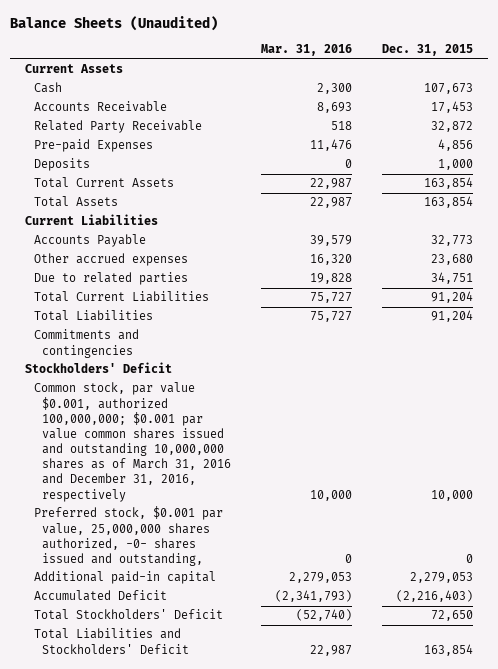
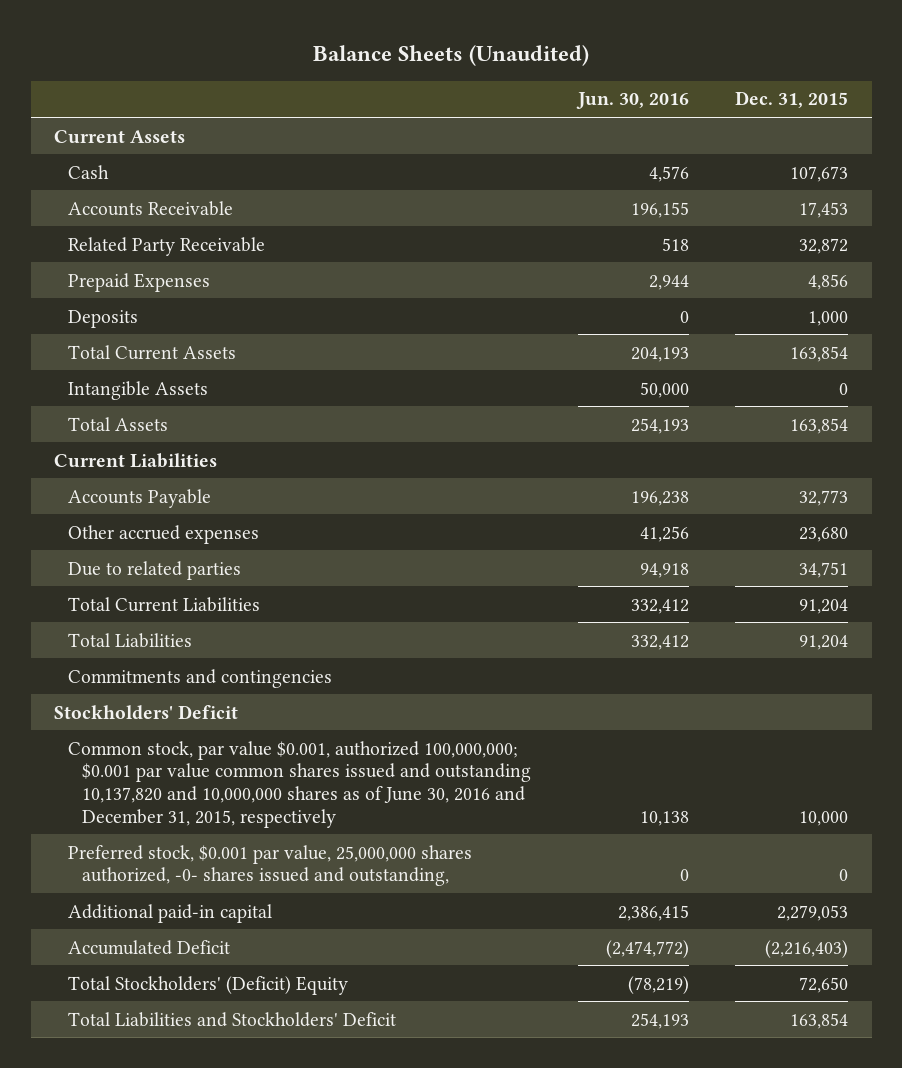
[261,44,353,57] Mar. 31, 2016 -> none
none -> [575,92,689,110] Jun. 30, 2016
[33,139,153,153] Pre-paid Expenses -> [67,272,210,292] Prepaid Expenses
none -> [67,380,208,400] Intangible Assets
[33,382,232,502] Common stock, par value $0.001, authorized 100,000,000; $0.001 par value common shares issued and outstanding 10,000,000 shares as of March 31, 2016 and December 31, 2016, respectively -> [67,740,531,828] Common stock, par value $0.001, authorized 100,000,000; $0.001 par value common shares issued and outstanding 10,137,820 and 10,000,000 shares as of June 30, 2016 and December 31, 2015, respectively
[33,609,223,621] Total Stockholders' Deficit -> [67,975,348,995] Total Stockholders' (Deficit) Equity

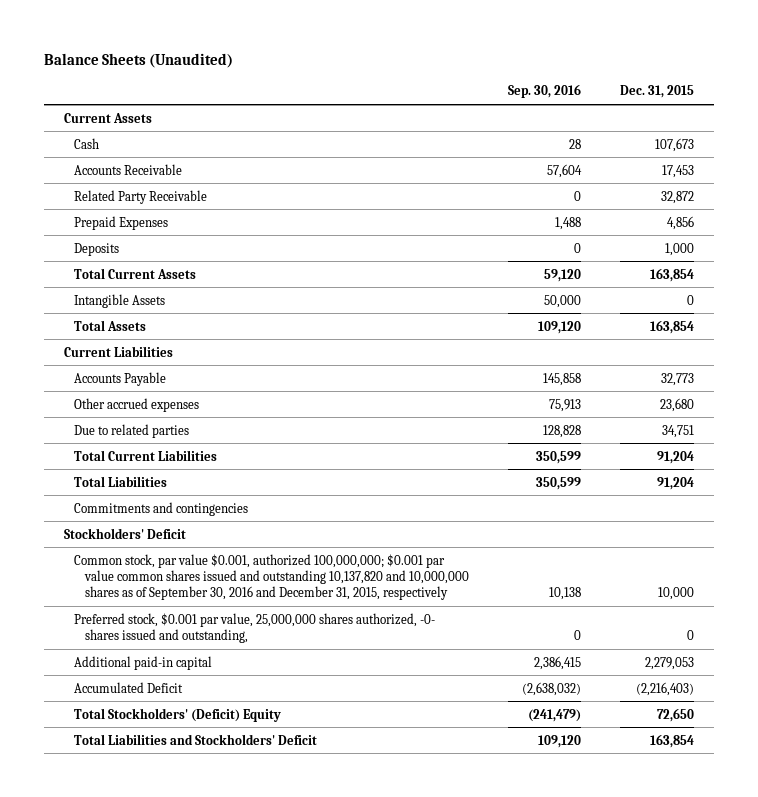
[575,92,689,110] Jun. 30, 2016 -> none
none -> [508,84,582,99] Sep. 30, 2016
[67,740,531,828] Common stock, par value $0.001, authorized 100,000,000; $0.001 par value common shares issued and outstanding 10,137,820 and 10,000,000 shares as of June 30, 2016 and December 31, 2015, respectively -> [74,553,470,600] Common stock, par value $0.001, authorized 100,000,000; $0.001 par value common shares issued and outstanding 10,137,820 and 10,000,000 shares as of September 30, 2016 and December 31, 2015, respectively

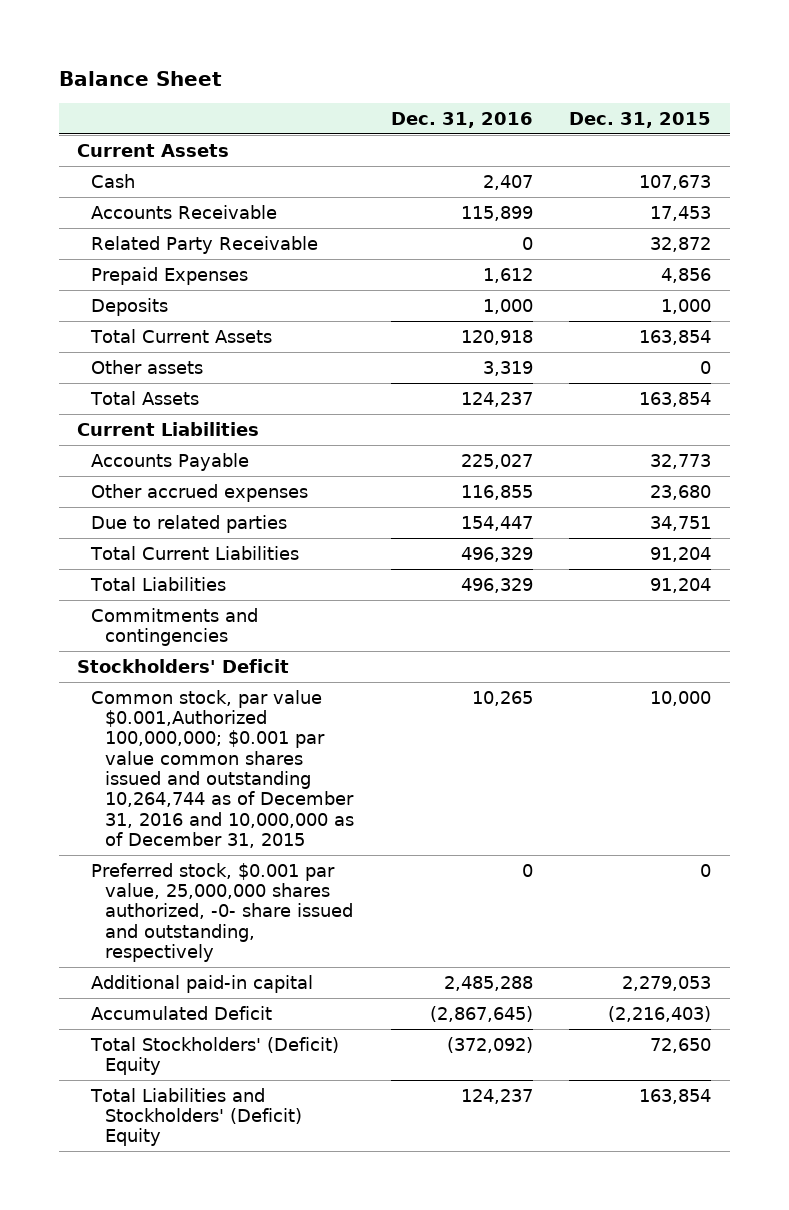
[44,52,234,68] Balance Sheets (Unaudited) -> [58,70,222,86] Balance Sheet
[508,84,582,99] Sep. 30, 2016 -> none
none -> [390,111,533,128] Dec. 31, 2016
[74,293,166,308] Intangible Assets -> none
none -> [91,359,204,374] Other assets
[74,553,470,600] Common stock, par value $0.001, authorized 100,000,000; $0.001 par value common shares issued and outstanding 10,137,820 and 10,000,000 shares as of September 30, 2016 and December 31, 2015, respectively -> [91,689,354,849] Common stock, par value $0.001,Authorized 100,000,000; $0.001 par value common shares issued and outstanding 10,264,744 as of December 31, 2016 and 10,000,000 as of December 31, 2015
[74,612,436,643] Preferred stock, $0.001 par value, 25,000,000 shares authorized, -0- shares issued and outstanding, -> [91,862,353,963] Preferred stock, $0.001 par value, 25,000,000 shares authorized, -0- share issued and outstanding, respectively
[74,733,318,745] Total Liabilities and Stockholders' Deficit -> [90,1087,302,1147] Total Liabilities and Stockholders' (Deficit) Equity

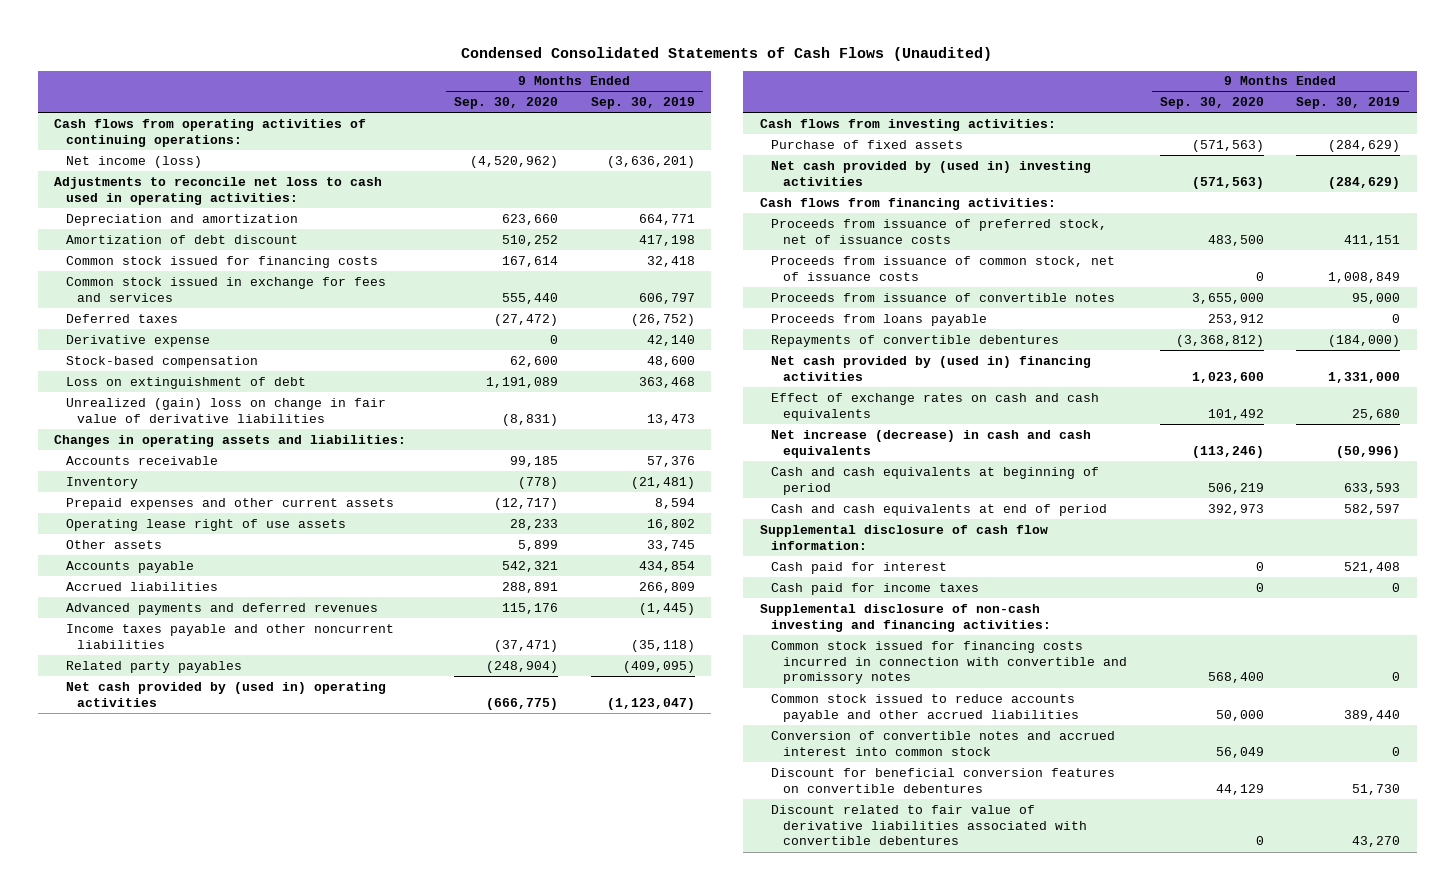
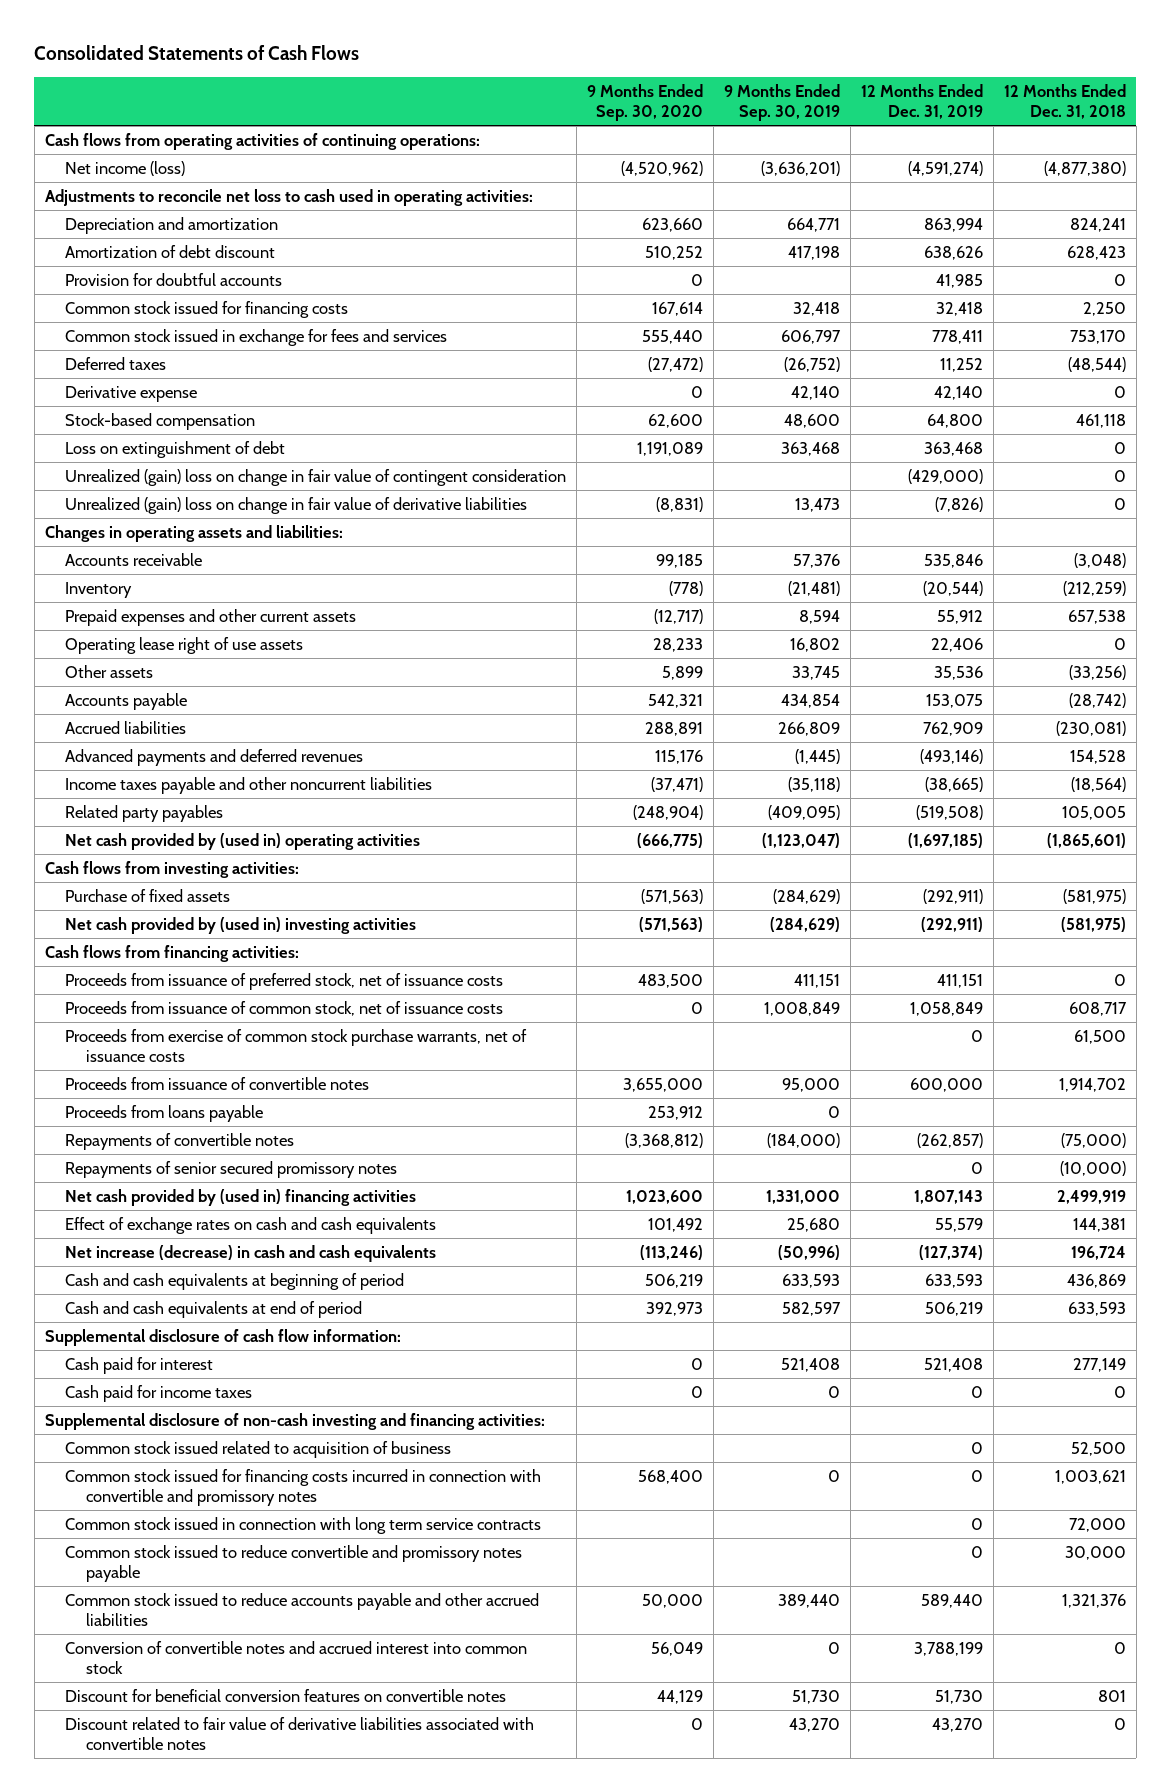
[461,46,993,61] Condensed Consolidated Statements of Cash Flows (Unaudited) -> [34,45,360,61] Consolidated Statements of Cash Flows
none -> [861,83,984,119] 12 Months Ended Dec. 31, 2019
none -> [1004,83,1127,119] 12 Months Ended Dec. 31, 2018
none -> [65,272,283,286] Provision for doubtful accounts
none -> [65,468,567,486] Unrealized (gain) loss on change in fair value of contingent consideration
none -> [65,1028,528,1063] Proceeds from exercise of common stock purchase warrants, net of issuance costs
[771,334,1060,347] Repayments of convertible debentures -> [65,1132,295,1150] Repayments of convertible notes
none -> [65,1160,398,1178] Repayments of senior secured promissory notes
none -> [65,1440,452,1458] Common stock issued related to acquisition of business
none -> [65,1516,542,1534] Common stock issued in connection with long term service contracts
none -> [65,1544,523,1583] Common stock issued to reduce convertible and promissory notes payable
[771,767,1116,793] Discount for beneficial conversion features on convertible debentures -> [65,1688,507,1702] Discount for beneficial conversion features on convertible notes
[771,804,1088,846] Discount related to fair value of derivative liabilities associated with convertible debentures -> [65,1716,535,1751] Discount related to fair value of derivative liabilities associated with convertible notes

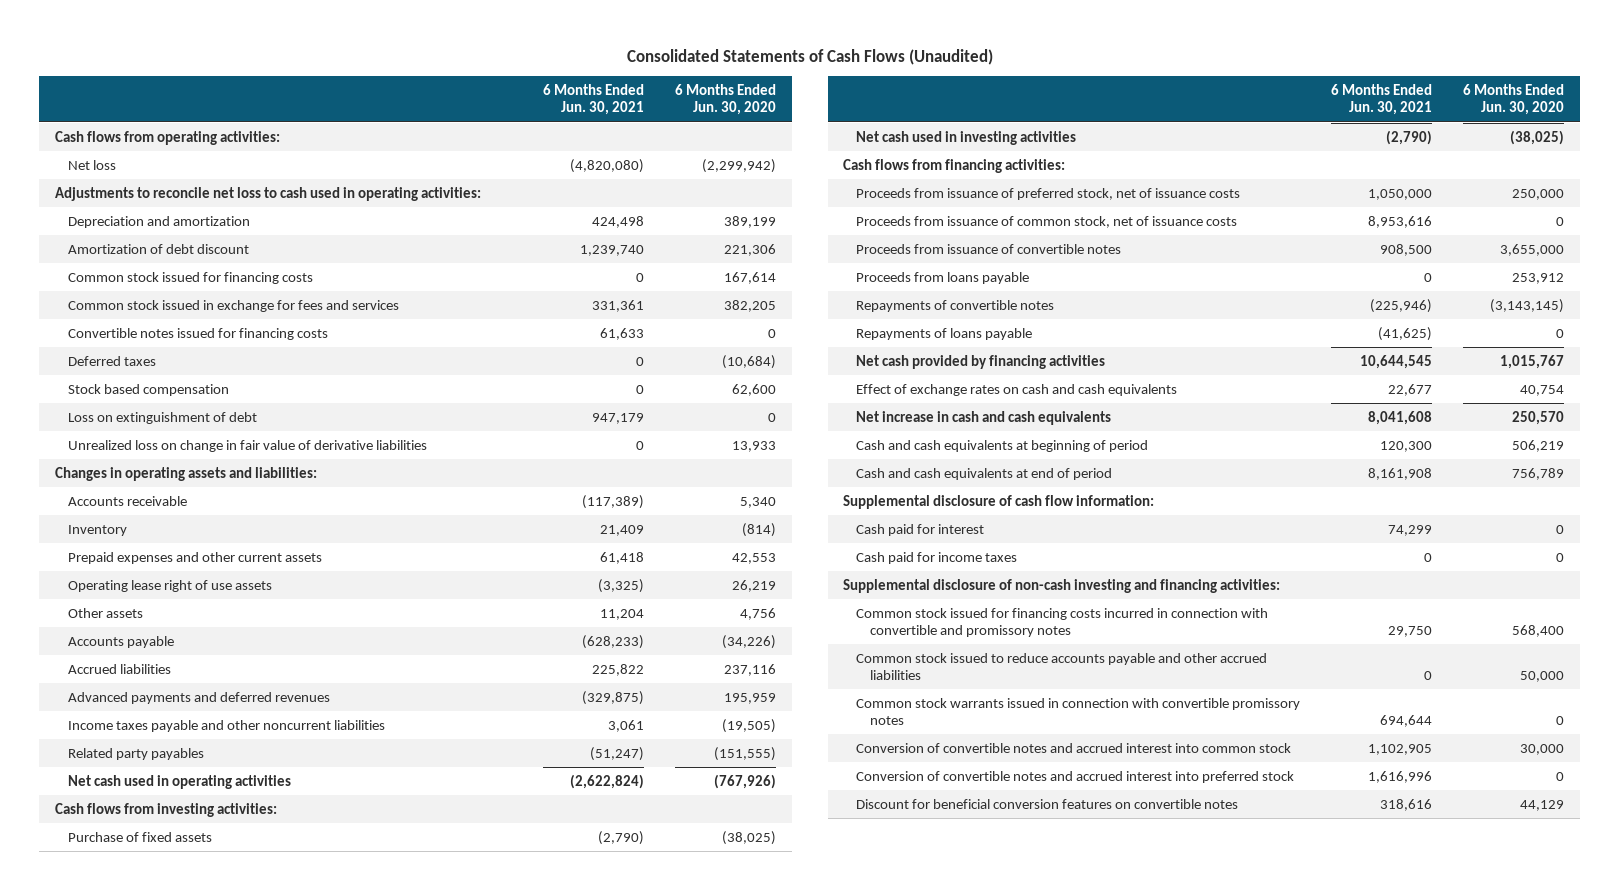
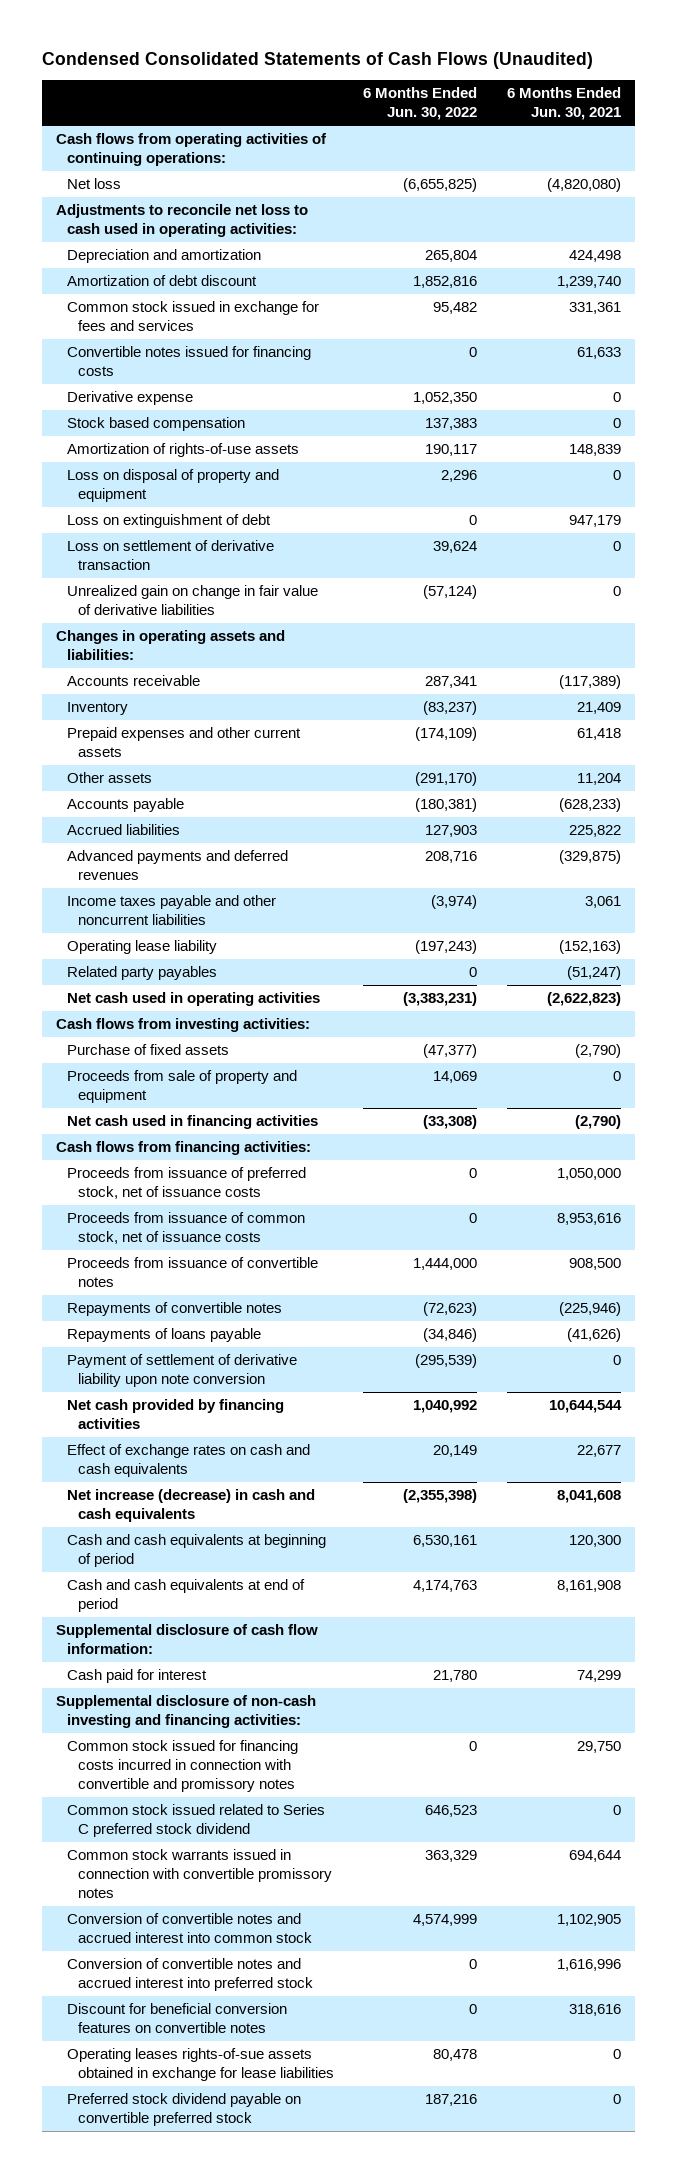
[626,48,993,65] Consolidated Statements of Cash Flows (Unaudited) -> [41,52,593,70] Condensed Consolidated Statements of Cash Flows (Unaudited)
[675,83,777,116] 6 Months Ended Jun. 30, 2020 -> none
none -> [363,87,478,121] 6 Months Ended Jun. 30, 2022
[55,130,281,145] Cash flows from operating activities: -> [56,133,328,167] Cash flows from operating activities of continuing operations:
[68,271,314,284] Common stock issued for financing costs -> none
[68,355,157,366] Deferred taxes -> none
none -> [67,391,194,406] Derivative expense
none -> [67,443,300,458] Amortization of rights-of-use assets
none -> [67,469,280,503] Loss on disposal of property and equipment
none -> [67,540,275,571] Loss on settlement of derivative transaction
[68,439,428,452] Unrealized loss on change in fair value of derivative liabilities -> [67,585,319,616] Unrealized gain on change in fair value of derivative liabilities
[68,579,273,592] Operating lease right of use assets -> none
none -> [67,940,218,955] Operating lease liability
[570,773,645,789] (2,622,824) -> [546,992,621,1007] (2,622,823)
none -> [67,1070,298,1104] Proceeds from sale of property and equipment
[856,130,1077,145] Net cash used in investing activities -> [67,1115,319,1130] Net cash used in financing activities
[856,271,1030,284] Proceeds from loans payable -> none
[1378,326,1433,341] (41,625) -> [566,1328,621,1343] (41,626)
none -> [67,1354,298,1388] Payment of settlement of derivative liability upon note conversion
[1360,354,1433,369] 10,644,545 -> [548,1400,622,1414] 10,644,544
[856,410,1112,425] Net increase in cash and cash equivalents -> [67,1489,316,1523] Net increase (decrease) in cash and cash equivalents
[856,551,1018,564] Cash paid for income taxes -> none
[856,652,1268,681] Common stock issued to reduce accounts payable and other accrued liabilities -> none
none -> [67,1804,326,1838] Common stock issued related to Series C preferred stock dividend
none -> [67,2048,335,2082] Operating leases rights-of-sue assets obtained in exchange for lease liabilities
none -> [67,2093,302,2127] Preferred stock dividend payable on convertible preferred stock

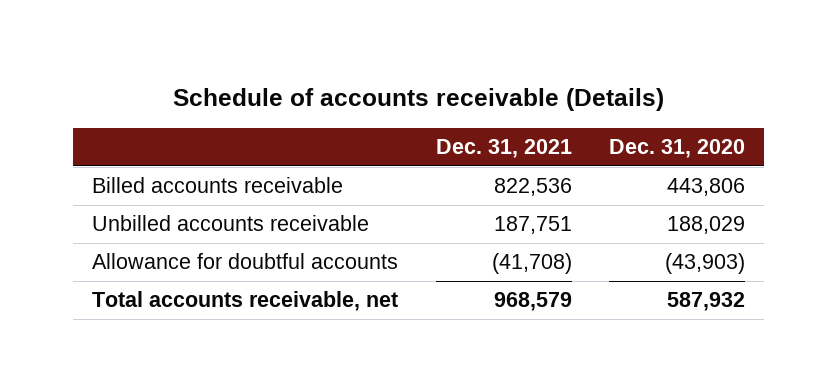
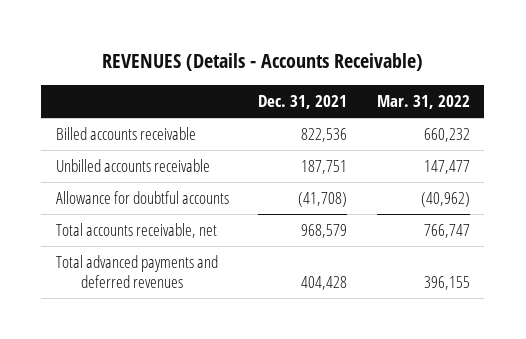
[172,88,664,112] Schedule of accounts receivable (Details) -> [101,53,423,72] REVENUES (Details - Accounts Receivable)
[609,139,746,159] Dec. 31, 2020 -> none
none -> [376,95,470,110] Mar. 31, 2022
none -> [56,254,219,289] Total advanced payments and deferred revenues

